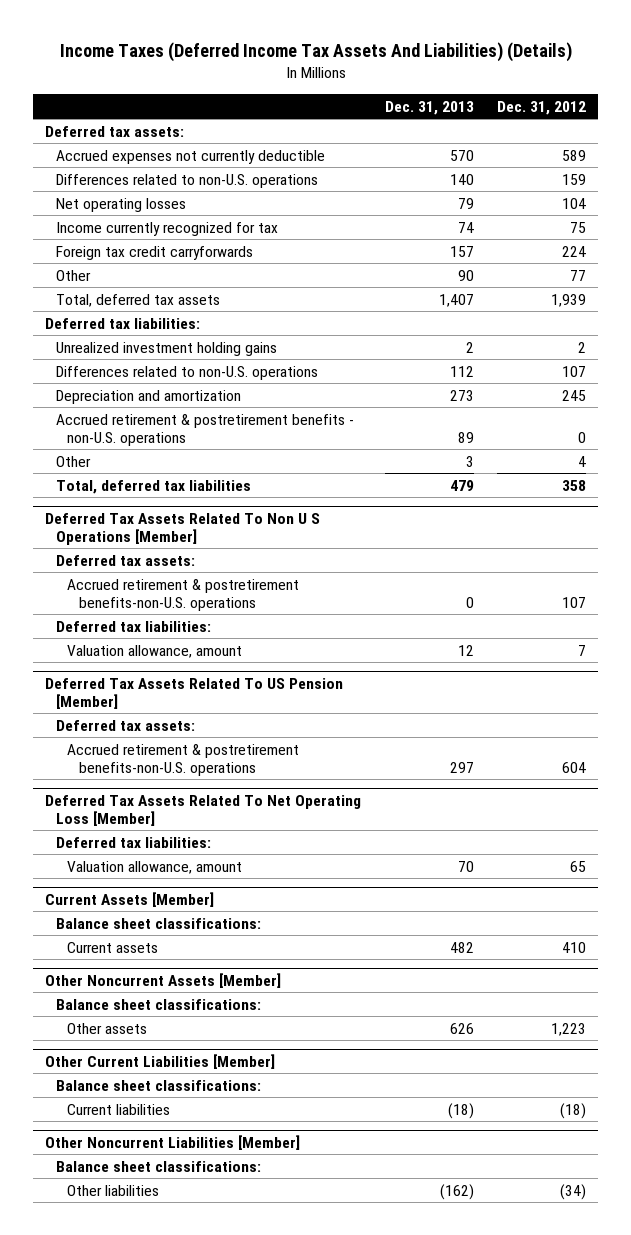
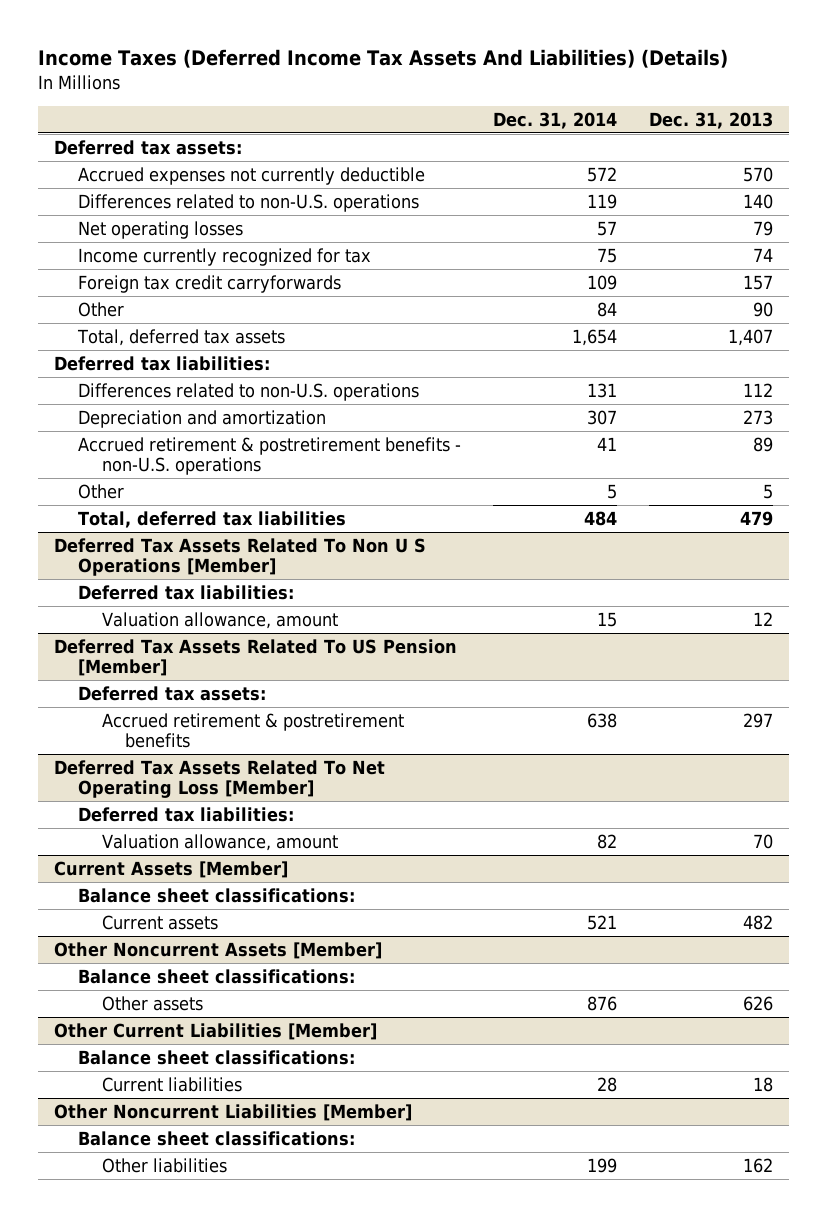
[497,100,587,115] Dec. 31, 2012 -> none
none -> [492,111,617,129] Dec. 31, 2014
[56,341,278,356] Unrealized investment holding gains -> none
[465,455,474,467] 3 -> [762,483,773,499] 5
[56,554,196,566] Deferred tax assets: -> none
[67,578,300,611] Accrued retirement & postretirement benefits-non-U.S. operations -> none
[67,743,300,776] Accrued retirement & postretirement benefits-non-U.S. operations -> [101,712,404,749] Accrued retirement & postretirement benefits
[447,1102,474,1119] (18) -> [752,1076,773,1092] 18
[439,1183,474,1200] (162) -> [742,1157,773,1173] 162

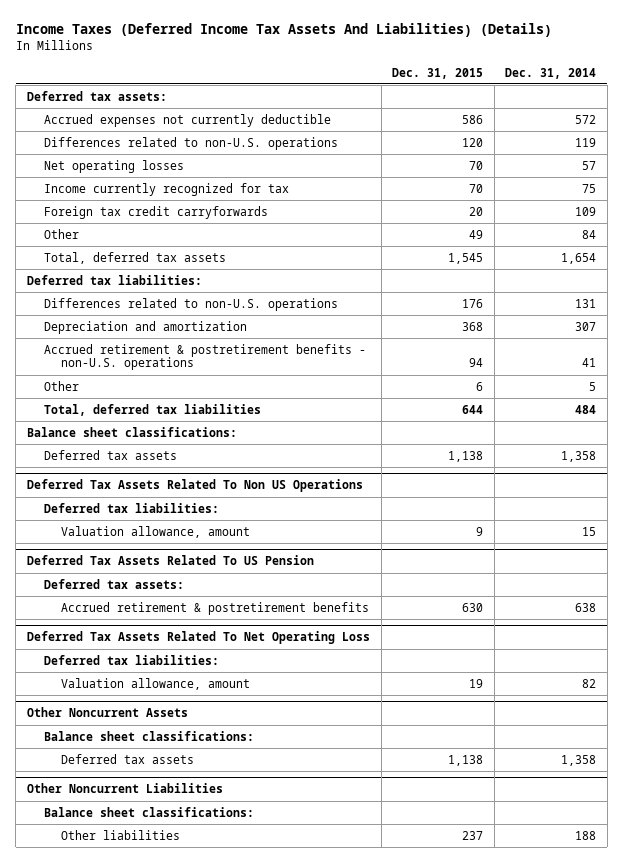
[648,111,773,129] Dec. 31, 2013 -> none
none -> [392,67,484,79] Dec. 31, 2015
none -> [27,426,238,437] Balance sheet classifications:
none -> [43,449,177,460] Deferred tax assets
[54,537,427,577] Deferred Tax Assets Related To Non U S Operations [Member] -> [27,479,364,493] Deferred Tax Assets Related To Non US Operations
[54,638,458,677] Deferred Tax Assets Related To US Pension [Member] -> [27,555,315,566] Deferred Tax Assets Related To US Pension
[54,759,386,799] Deferred Tax Assets Related To Net Operating Loss [Member] -> [27,631,371,645] Deferred Tax Assets Related To Net Operating Loss
[54,860,289,878] Current Assets [Member] -> none
[77,887,355,903] Balance sheet classifications: -> none
[101,914,218,930] Current assets -> none
[77,968,355,984] Balance sheet classifications: -> none
[101,995,203,1011] Other assets -> none
[54,1022,378,1040] Other Current Liabilities [Member] -> none
[54,941,383,959] Other Noncurrent Assets [Member] -> [27,707,189,718] Other Noncurrent Assets
[101,1076,242,1092] Current liabilities -> none
none -> [60,753,194,764] Deferred tax assets
[54,1103,413,1121] Other Noncurrent Liabilities [Member] -> [27,783,224,794] Other Noncurrent Liabilities
[586,1157,617,1173] 199 -> [575,830,597,840] 188

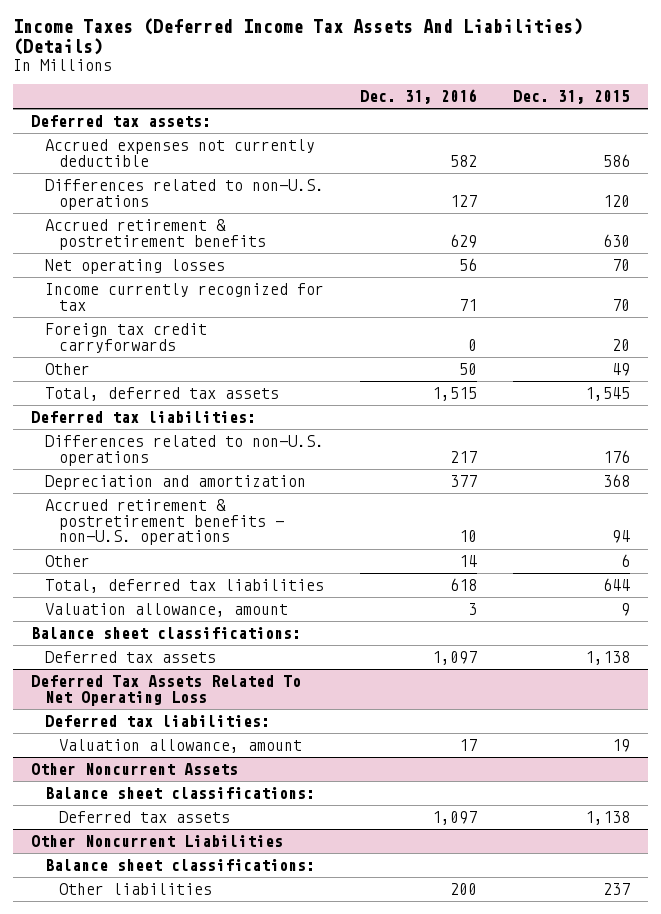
[505,67,597,79] Dec. 31, 2014 -> none
none -> [359,89,477,105] Dec. 31, 2016
none -> [44,219,266,250] Accrued retirement & postretirement benefits
none -> [44,603,288,618] Valuation allowance, amount
[27,479,364,493] Deferred Tax Assets Related To Non US Operations -> none
[43,502,219,513] Deferred tax liabilities: -> none
[60,525,250,538] Valuation allowance, amount -> none
[27,555,315,566] Deferred Tax Assets Related To US Pension -> none
[43,578,184,589] Deferred tax assets: -> none
[60,601,369,615] Accrued retirement & postretirement benefits -> none

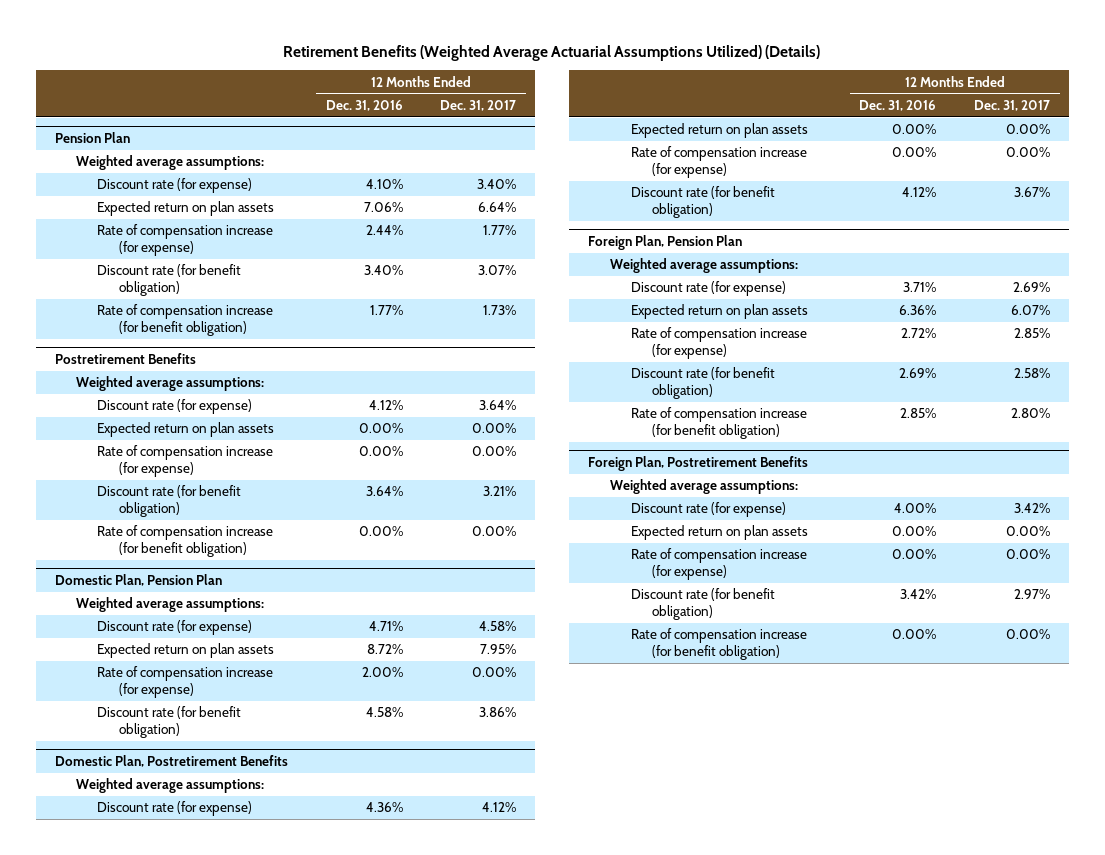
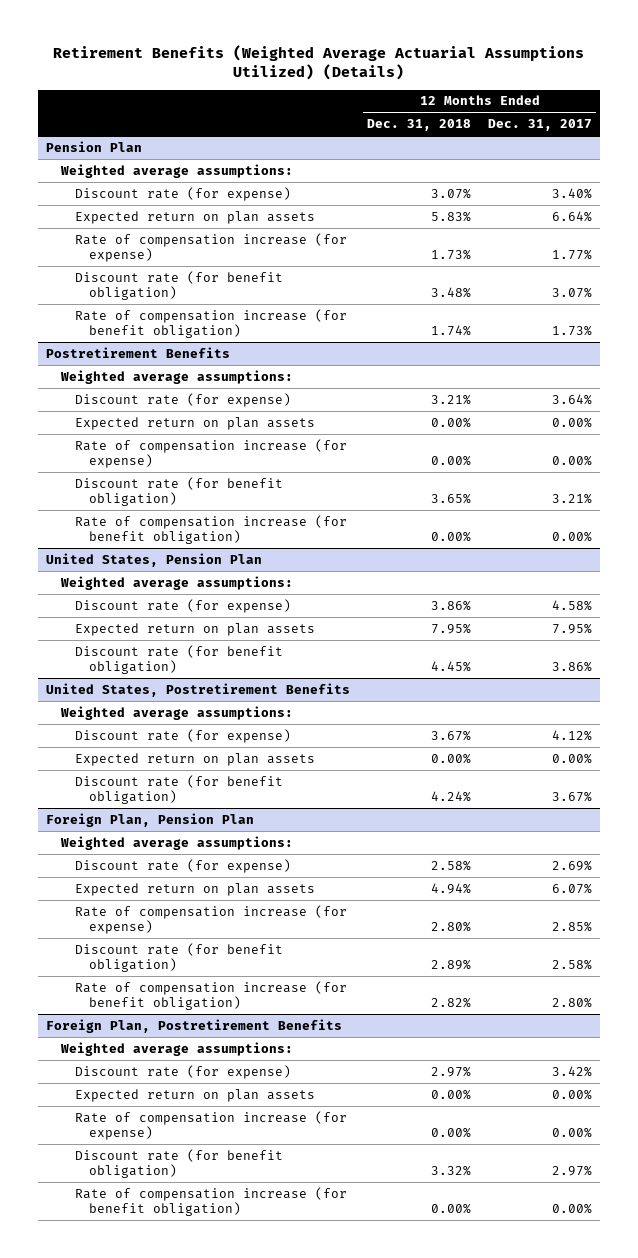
[325,99,403,111] Dec. 31, 2016 -> none
none -> [367,119,472,132] Dec. 31, 2018
[54,573,222,586] Domestic Plan, Pension Plan -> none
none -> [46,552,263,567] United States, Pension Plan
[97,666,274,699] Rate of compensation increase (for expense) -> none
[54,754,288,767] Domestic Plan, Postretirement Benefits -> none
none -> [46,682,351,697] United States, Postretirement Benefits
[631,146,808,179] Rate of compensation increase (for expense) -> none

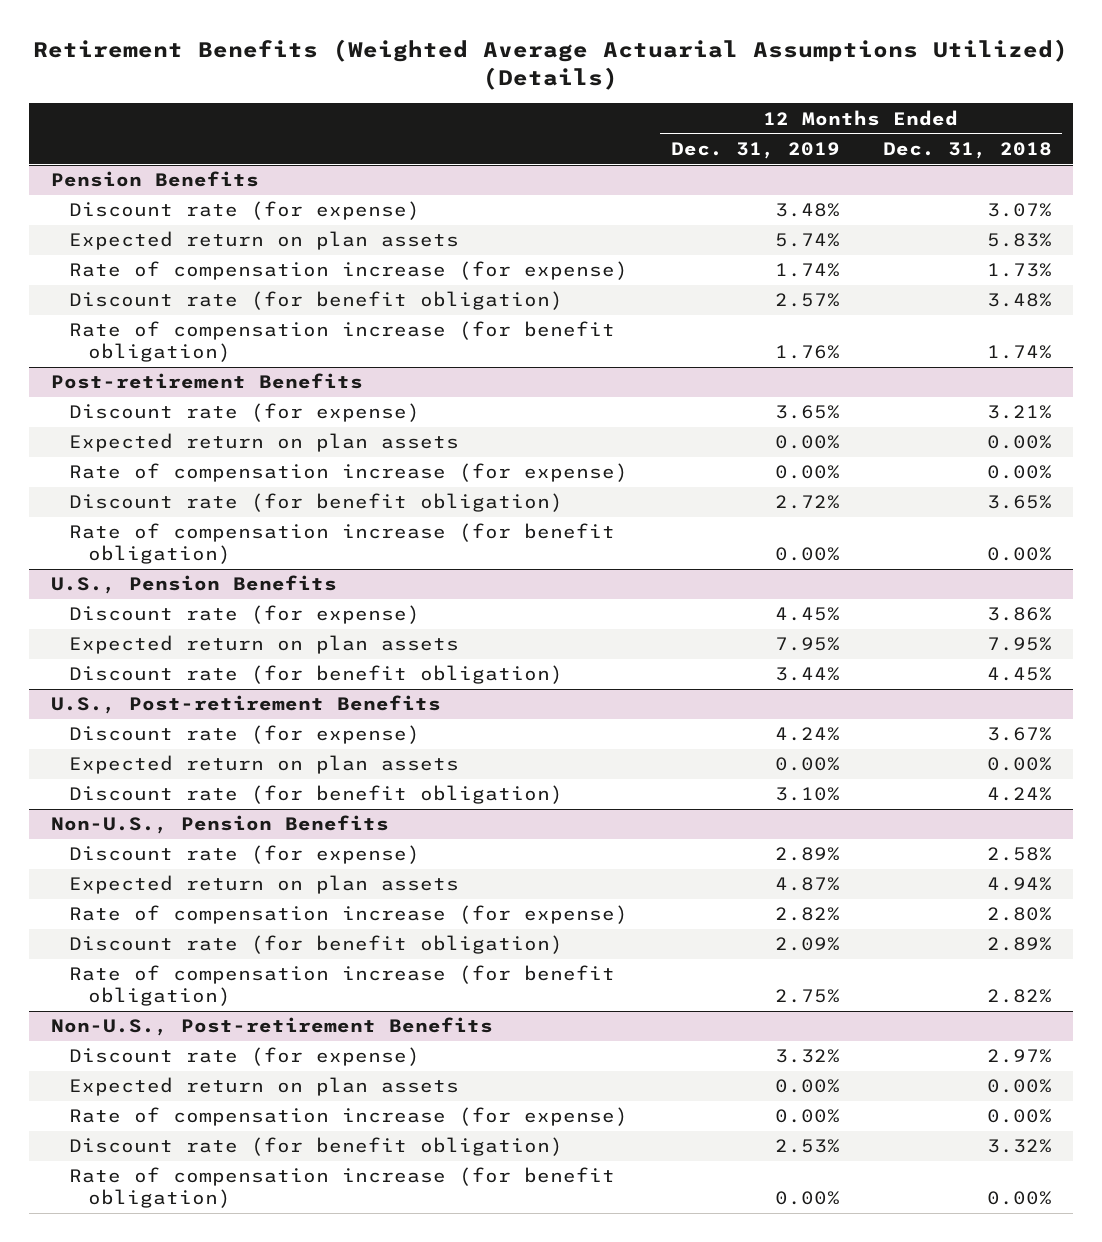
[488,119,593,132] Dec. 31, 2017 -> none
none -> [671,141,841,159] Dec. 31, 2019
[59,163,293,178] Weighted average assumptions: -> none
[46,140,143,152] Pension Plan -> [50,171,259,188] Pension Benefits
[59,369,293,384] Weighted average assumptions: -> none
[46,346,231,358] Postretirement Benefits -> [50,373,363,390] Post-retirement Benefits
[46,552,263,567] United States, Pension Plan -> none
[59,575,293,590] Weighted average assumptions: -> none
none -> [50,575,337,595] U.S., Pension Benefits
[46,682,351,697] United States, Postretirement Benefits -> none
[59,705,293,720] Weighted average assumptions: -> none
none -> [50,695,441,715] U.S., Post-retirement Benefits
[46,812,255,827] Foreign Plan, Pension Plan -> none
[59,835,293,850] Weighted average assumptions: -> none
none -> [50,815,389,835] Non-U.S., Pension Benefits
[46,1018,343,1033] Foreign Plan, Postretirement Benefits -> none
[59,1041,293,1056] Weighted average assumptions: -> none
none -> [50,1017,493,1037] Non-U.S., Post-retirement Benefits

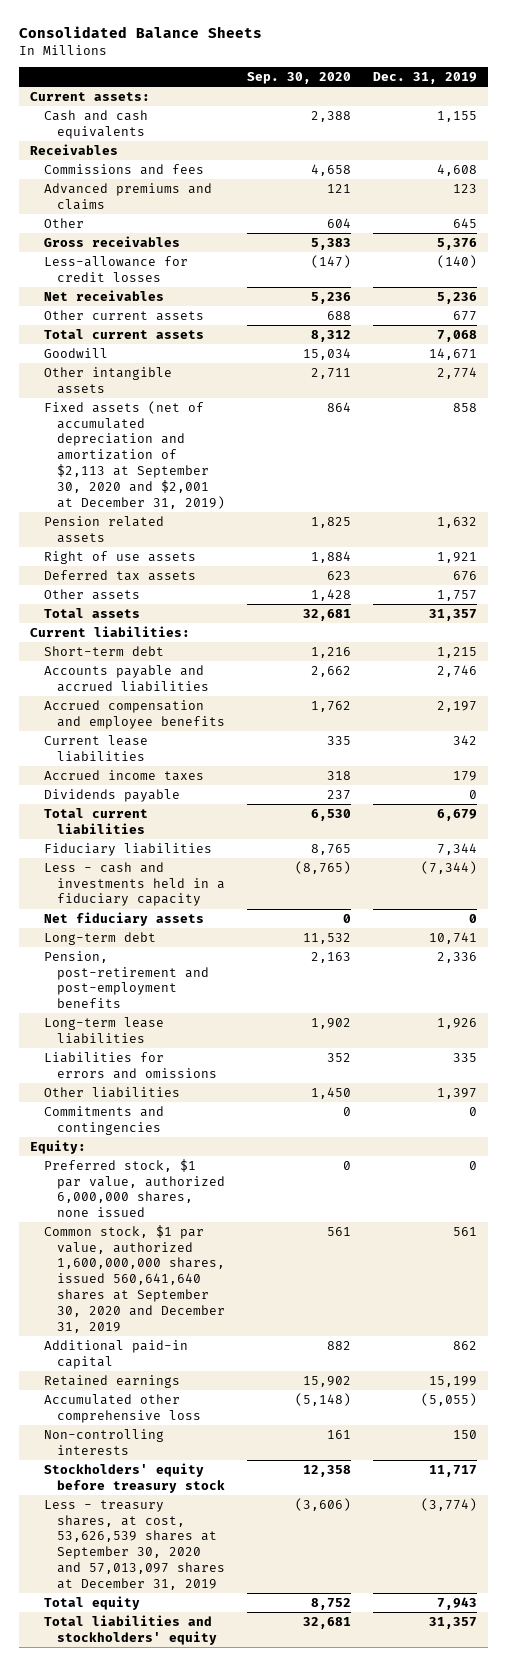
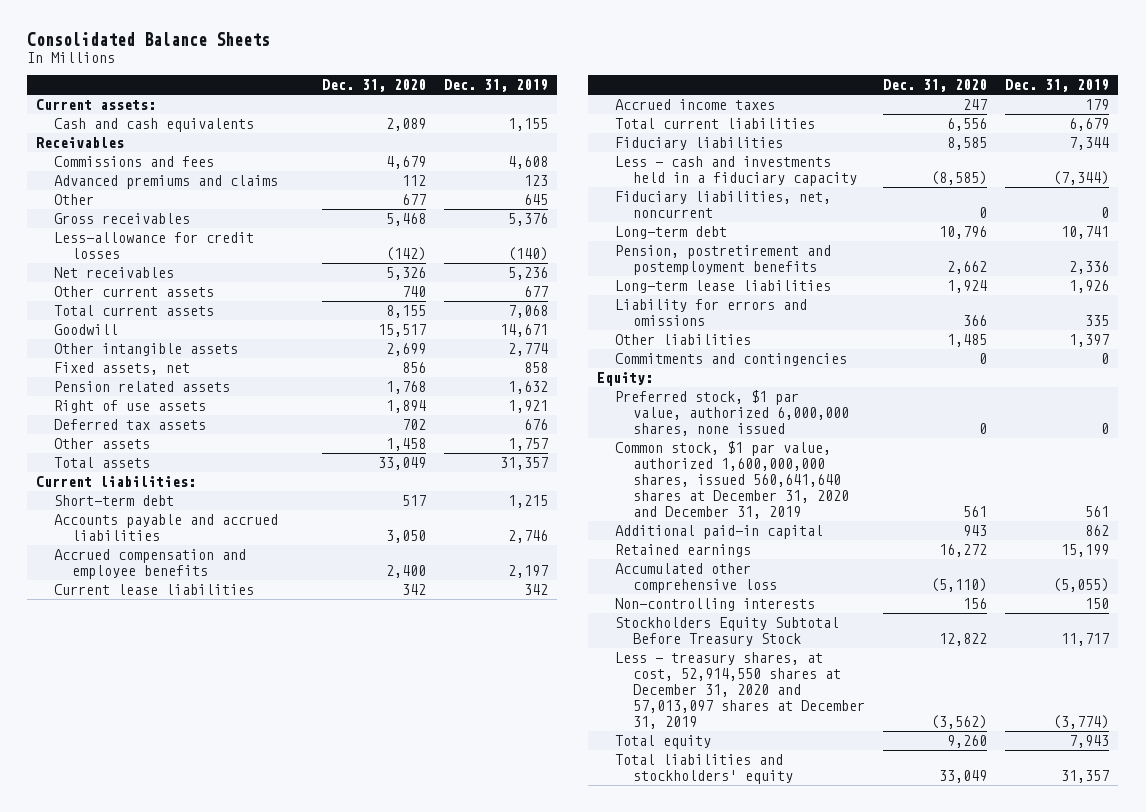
[247,71,352,84] Sep. 30, 2020 -> none
none -> [322,79,427,93] Dec. 31, 2020
[43,400,226,509] Fixed assets (net of accumulated depreciation and amortization of $2,113 at September 30, 2020 and $2,001 at December 31, 2019) -> [54,362,191,376] Fixed assets, net
[43,788,180,802] Dividends payable -> none
[43,911,204,926] Net fiduciary assets -> [615,191,832,219] Fiduciary liabilities, net, noncurrent
[43,950,210,1009] Pension, post-retirement and post-employment benefits -> [615,245,832,276] Pension, postretirement and postemployment benefits
[43,1051,218,1079] Liabilities for errors and omissions -> [615,299,808,327] Liability for errors and omissions
[43,1224,226,1333] Common stock, $1 par value, authorized 1,600,000,000 shares, issued 560,641,640 shares at September 30, 2020 and December 31, 2019 -> [615,441,850,519] Common stock, $1 par value, authorized 1,600,000,000 shares, issued 560,641,640 shares at December 31, 2020 and December 31, 2019
[43,1462,226,1493] Stockholders' equity before treasury stock -> [615,617,840,647] Stockholders Equity Subtotal Before Treasury Stock
[43,1499,226,1590] Less - treasury shares, at cost, 53,626,539 shares at September 30, 2020 and 57,013,097 shares at December 31, 2019 -> [615,652,866,729] Less - treasury shares, at cost, 52,914,550 shares at December 31, 2020 and 57,013,097 shares at December 31, 2019

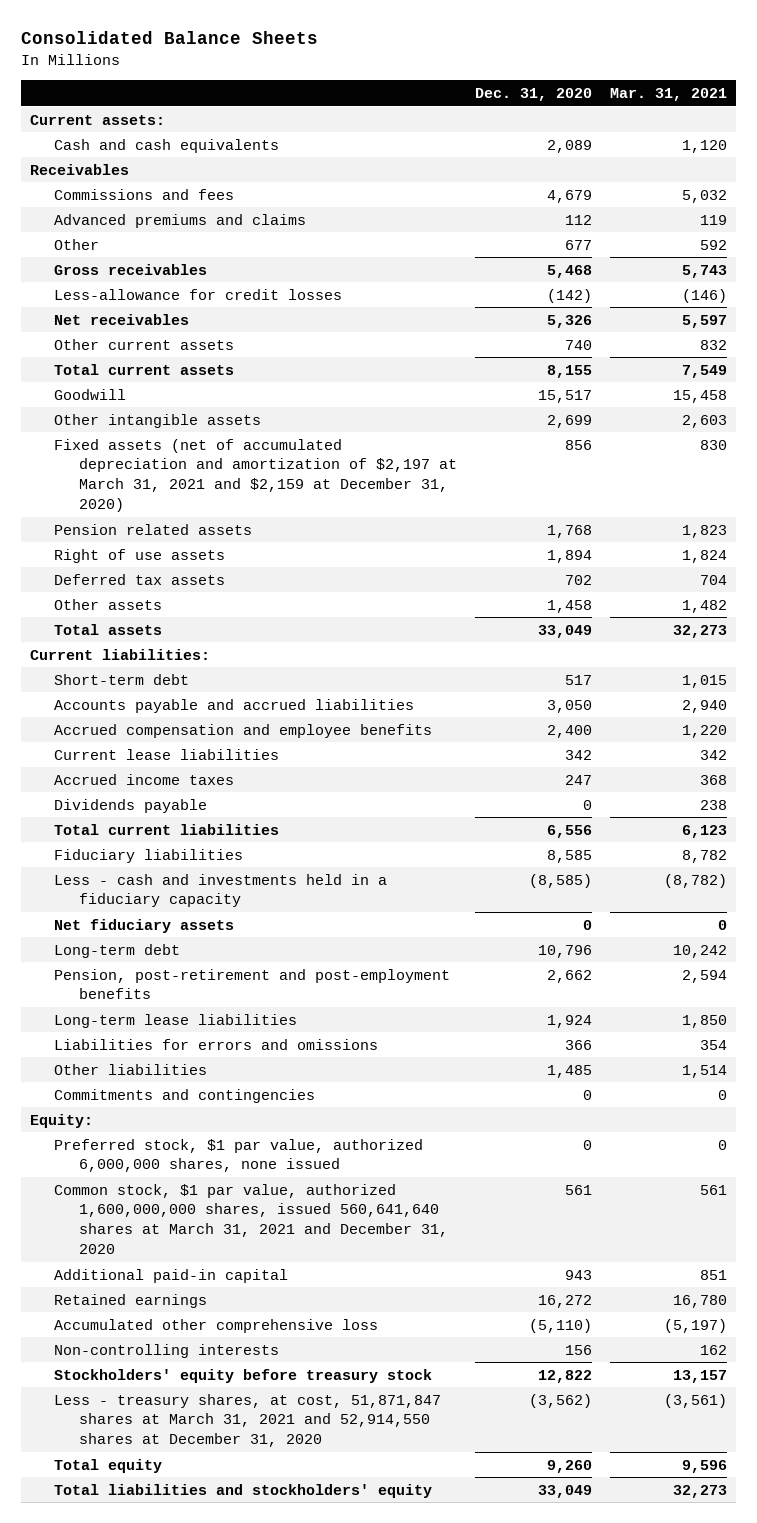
[444,79,549,93] Dec. 31, 2019 -> none
none -> [610,87,728,101] Mar. 31, 2021
[54,362,191,376] Fixed assets, net -> [54,438,457,512] Fixed assets (net of accumulated depreciation and amortization of $2,197 at March 31, 2021 and $2,159 at December 31, 2020)
none -> [54,798,208,813] Dividends payable
[615,191,832,219] Fiduciary liabilities, net, noncurrent -> [54,918,235,933] Net fiduciary assets
[615,245,832,276] Pension, postretirement and postemployment benefits -> [54,968,451,1000] Pension, post-retirement and post-employment benefits
[615,299,808,327] Liability for errors and omissions -> [54,1038,379,1050] Liabilities for errors and omissions
[615,441,850,519] Common stock, $1 par value, authorized 1,600,000,000 shares, issued 560,641,640 shares at December 31, 2020 and December 31, 2019 -> [54,1183,448,1254] Common stock, $1 par value, authorized 1,600,000,000 shares, issued 560,641,640 shares at March 31, 2021 and December 31, 2020
[615,617,840,647] Stockholders Equity Subtotal Before Treasury Stock -> [54,1368,433,1383] Stockholders' equity before treasury stock
[615,652,866,729] Less - treasury shares, at cost, 52,914,550 shares at December 31, 2020 and 57,013,097 shares at December 31, 2019 -> [54,1393,442,1448] Less - treasury shares, at cost, 51,871,847 shares at March 31, 2021 and 52,914,550 shares at December 31, 2020

